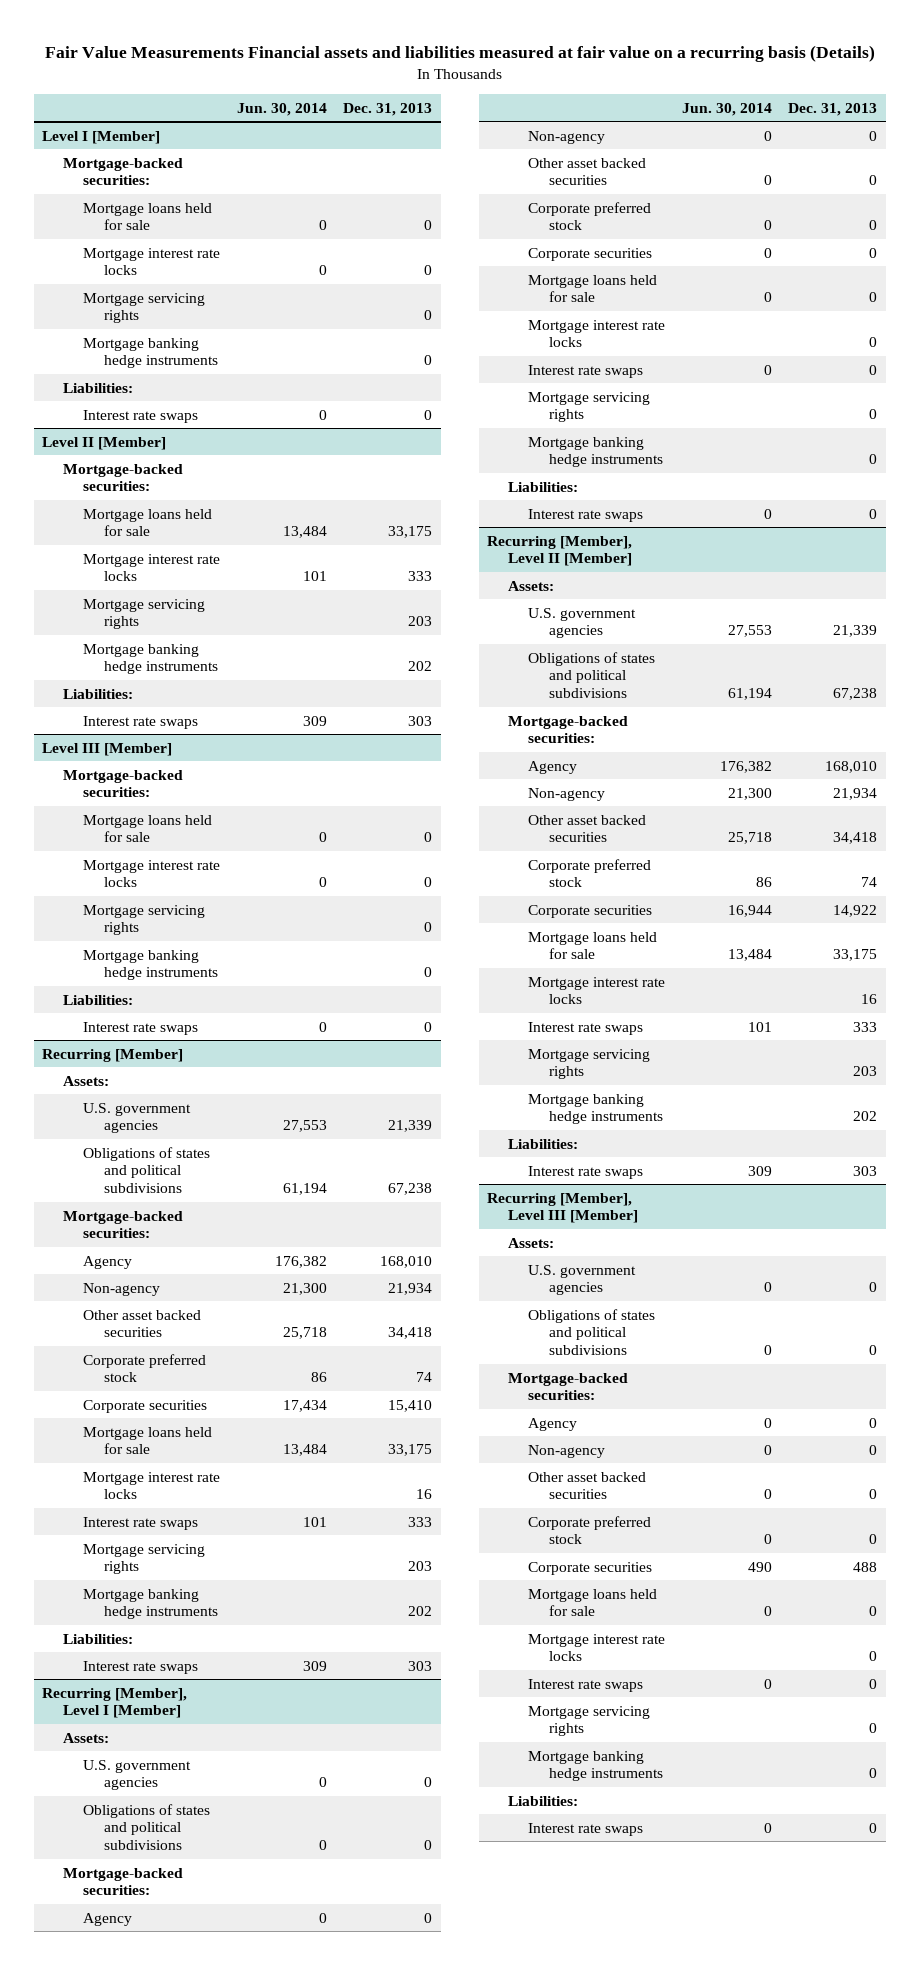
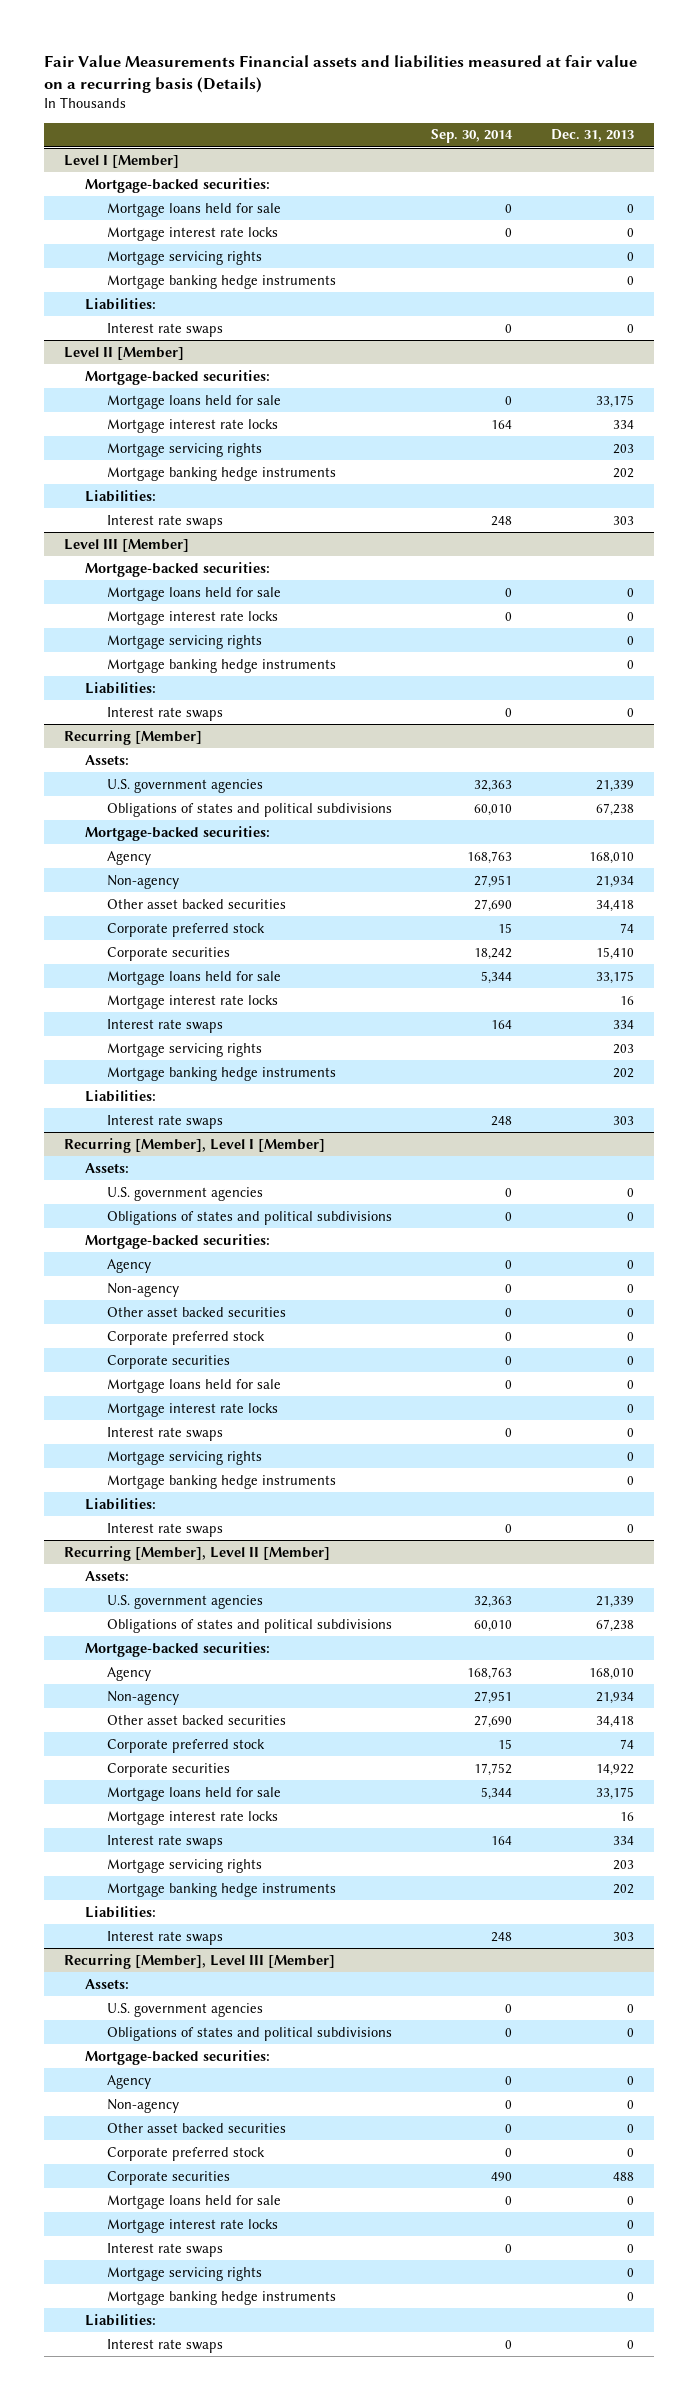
[236,102,327,116] Jun. 30, 2014 -> none
none -> [431,129,514,144] Sep. 30, 2014
[408,571,433,582] 333 -> [613,419,635,429] 334
[408,1516,433,1527] 333 -> [613,1019,635,1029] 334
[853,1021,878,1032] 333 -> [613,1835,635,1845] 334

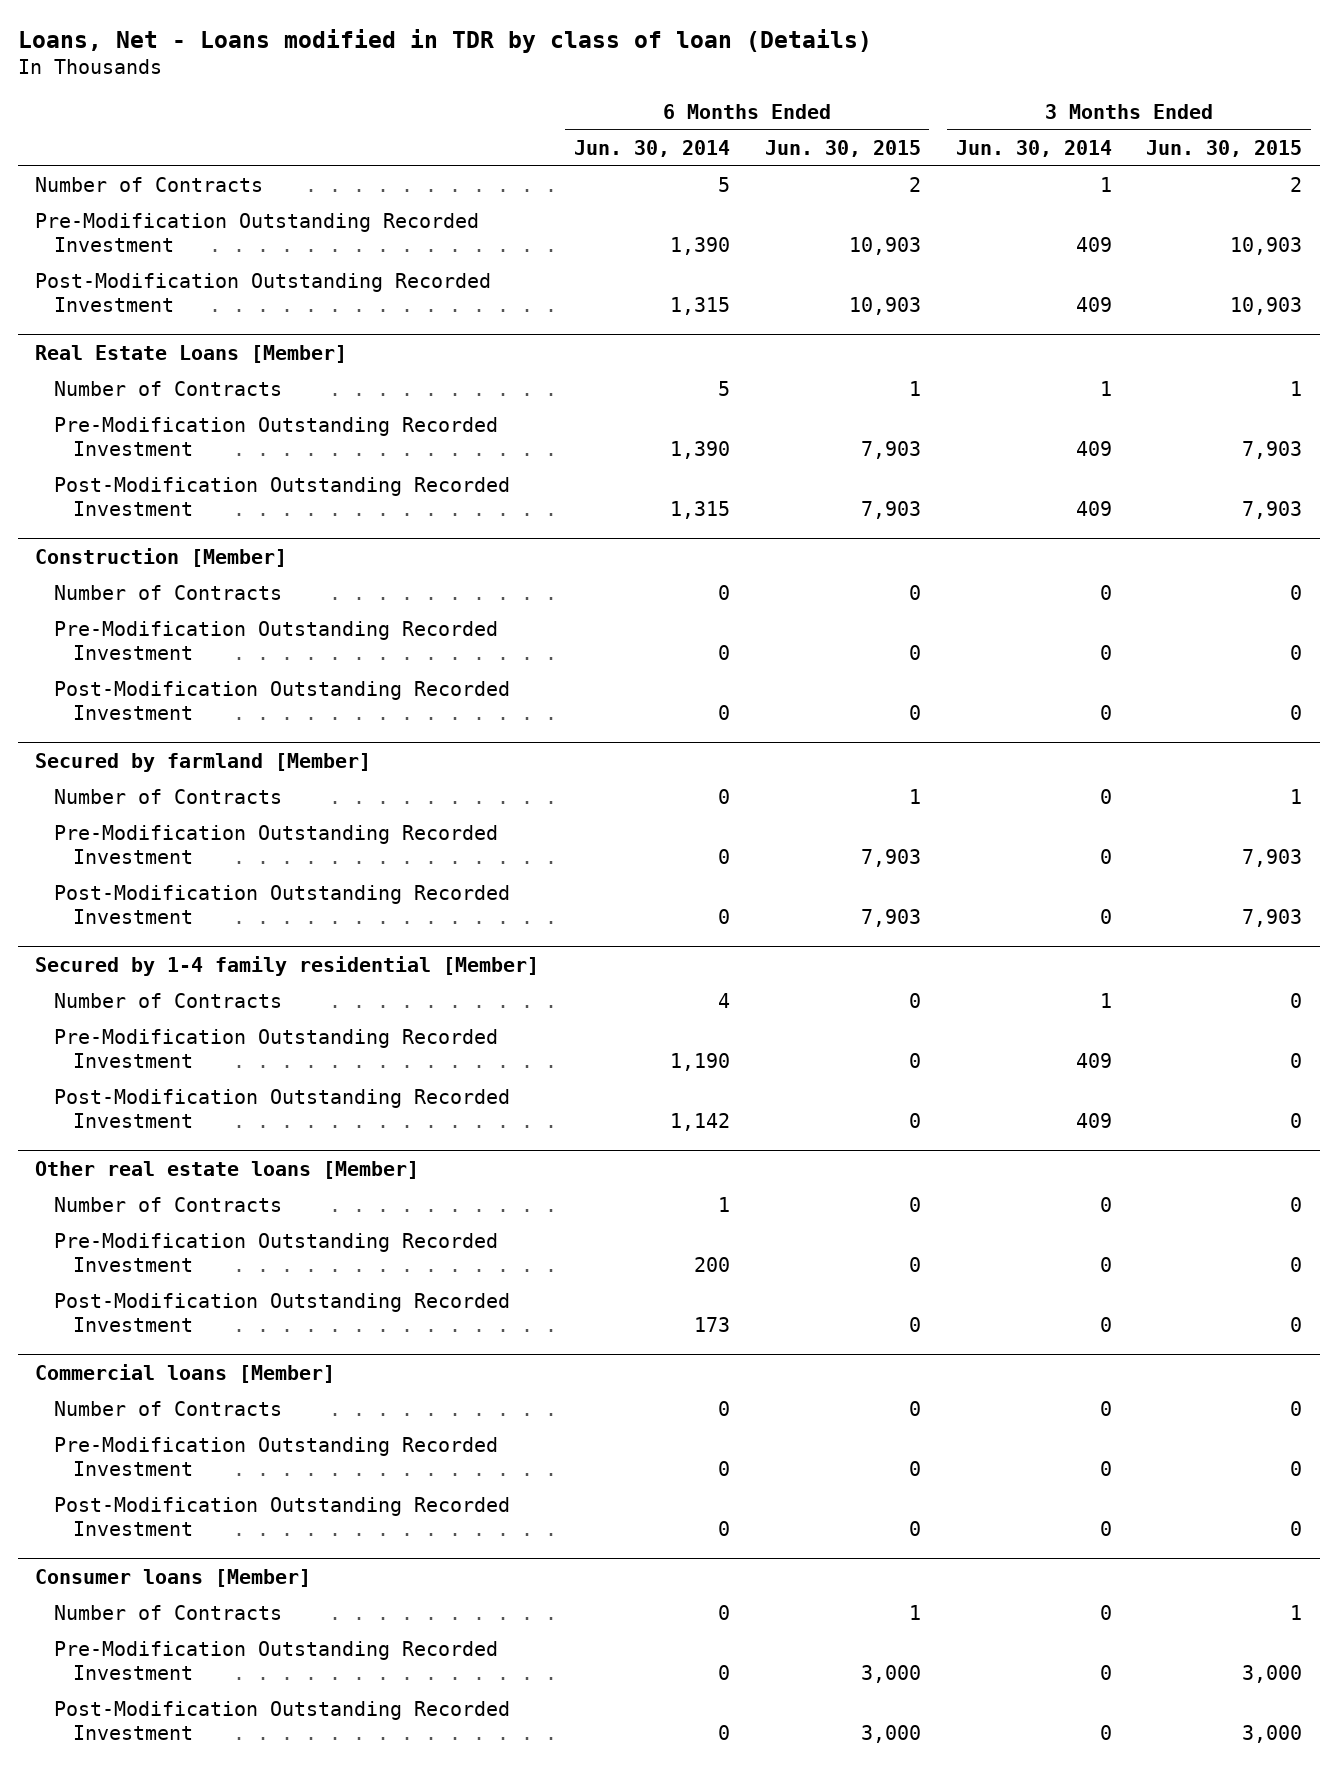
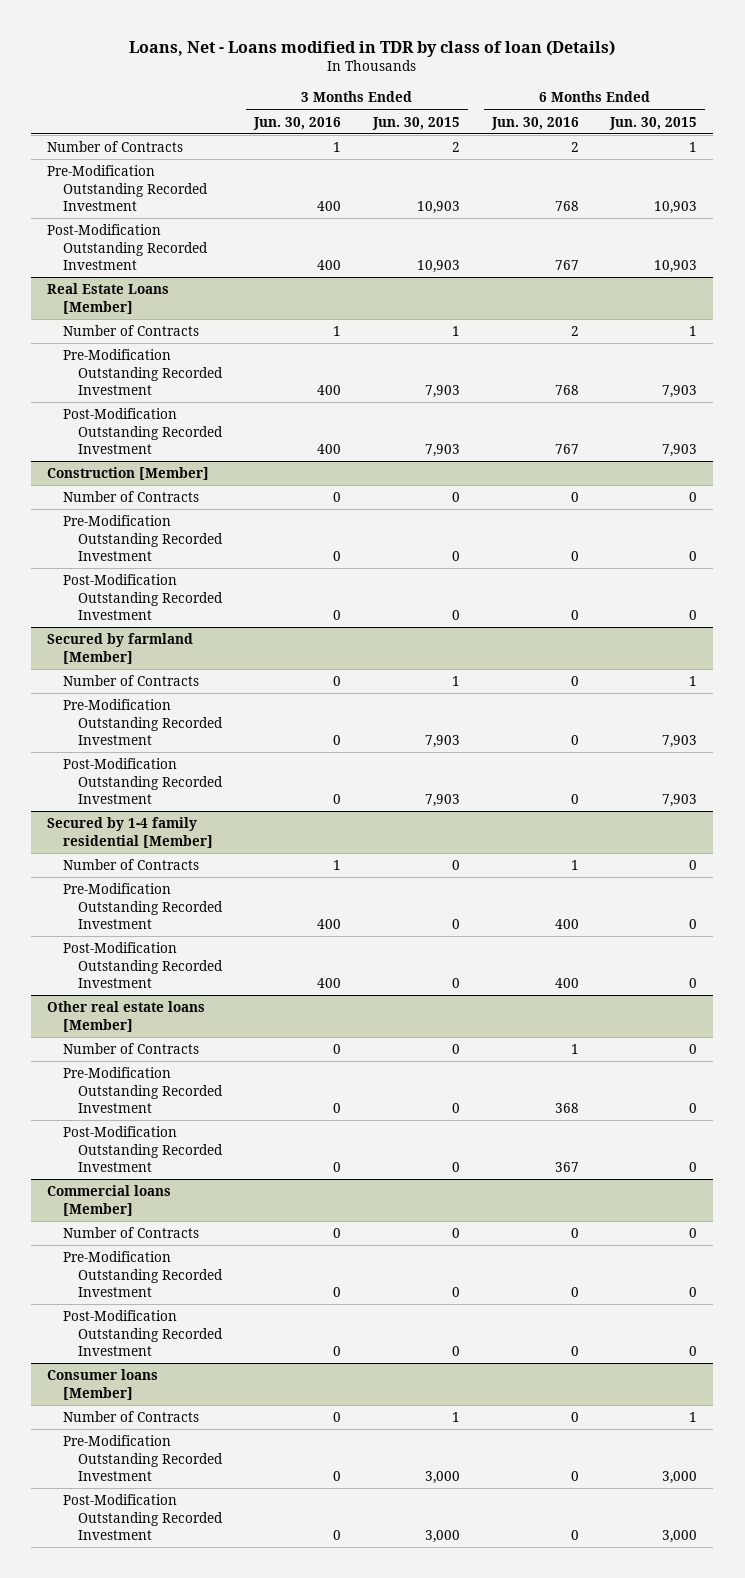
[573,139,730,157] Jun. 30, 2014 -> none
[955,139,1112,157] Jun. 30, 2014 -> none
none -> [252,116,341,130] Jun. 30, 2016
none -> [490,116,579,130] Jun. 30, 2016
[908,177,921,193] 2 -> [689,142,698,153] 1

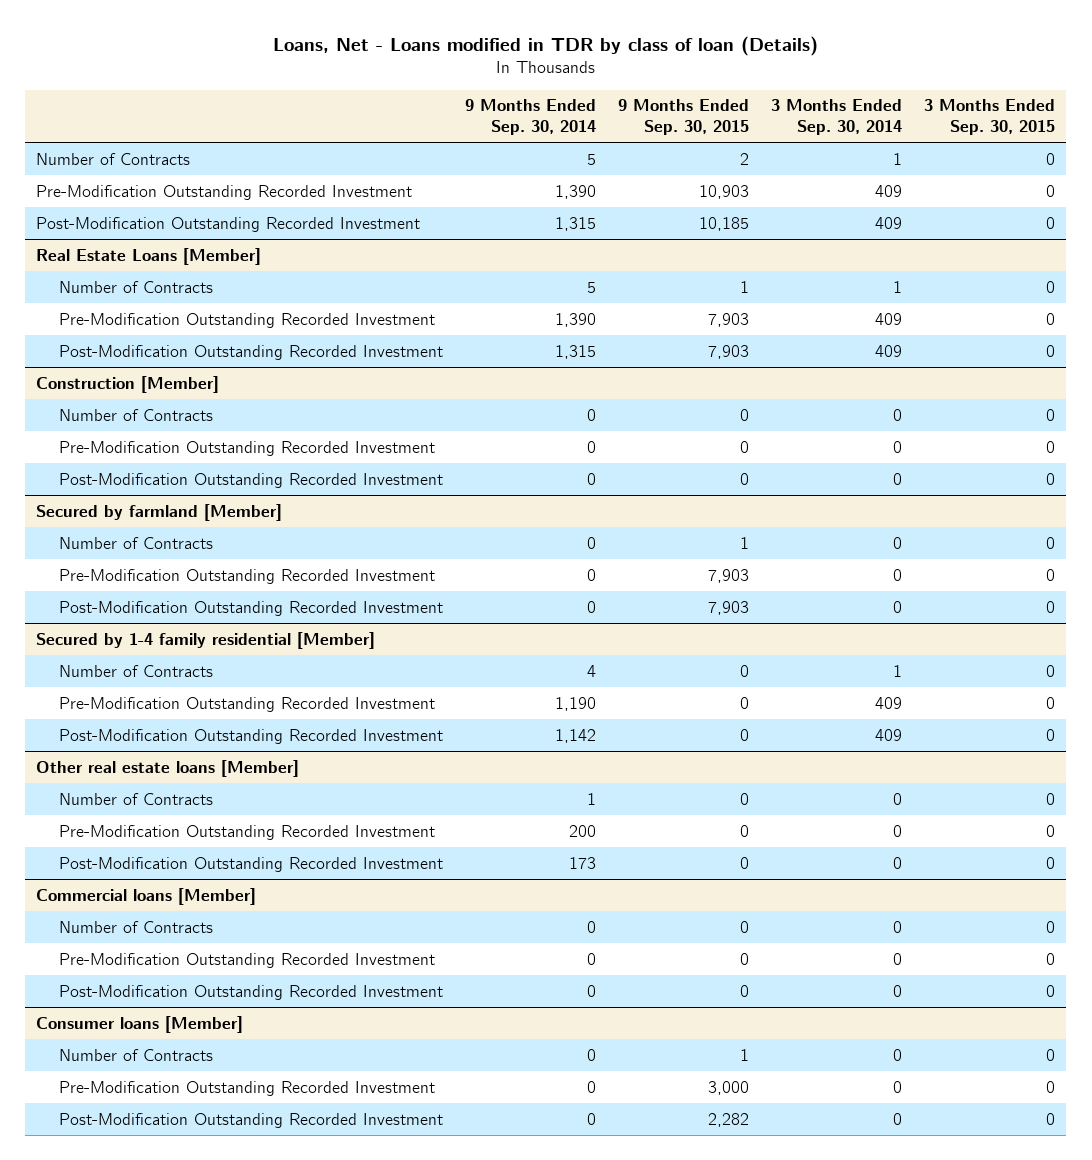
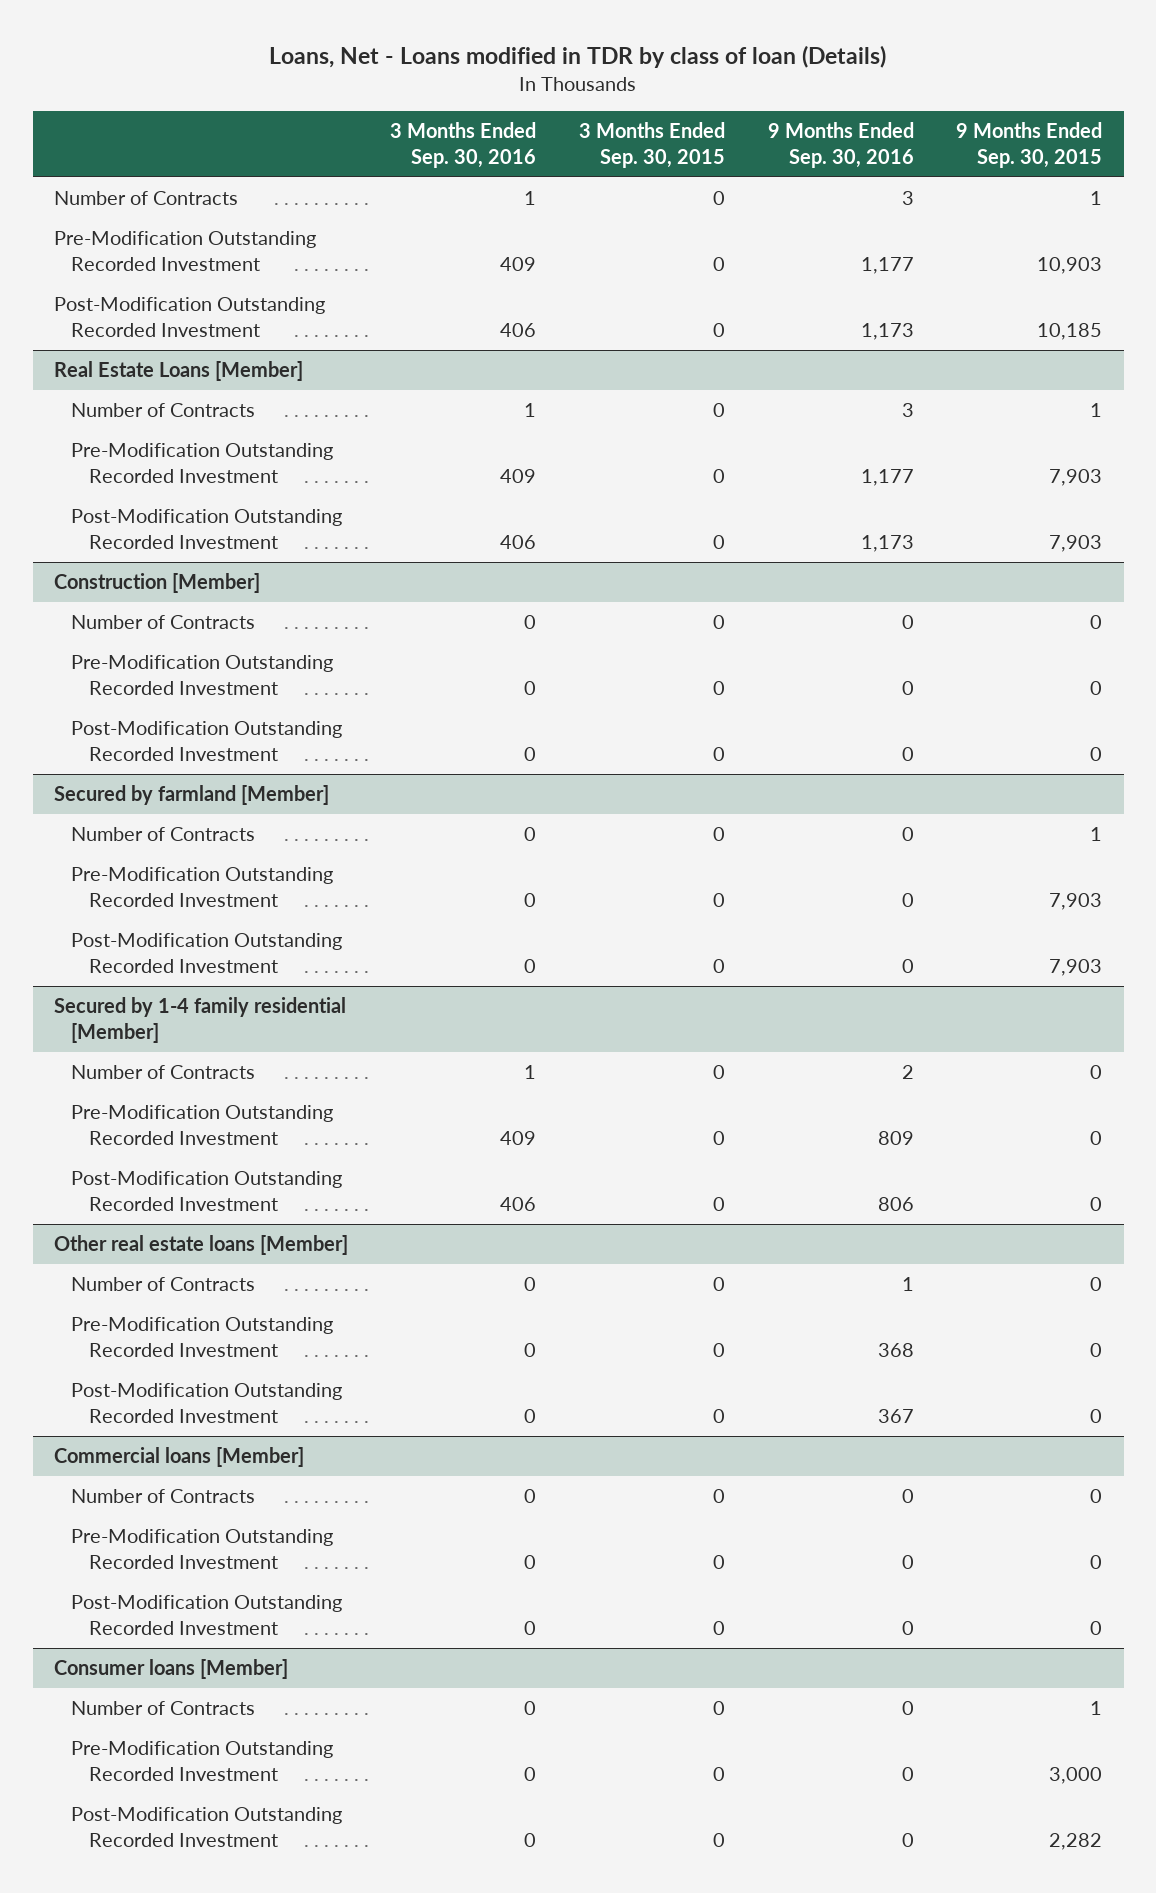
[464,99,596,135] 9 Months Ended Sep. 30, 2014 -> none
[771,99,903,135] 3 Months Ended Sep. 30, 2014 -> none
none -> [390,122,537,168] 3 Months Ended Sep. 30, 2016
none -> [767,122,914,168] 9 Months Ended Sep. 30, 2016
[740,152,750,165] 2 -> [1090,191,1103,206] 1

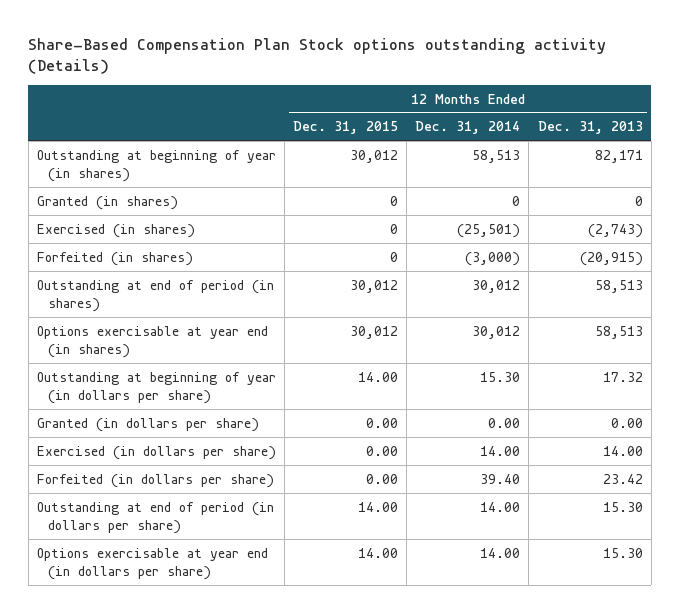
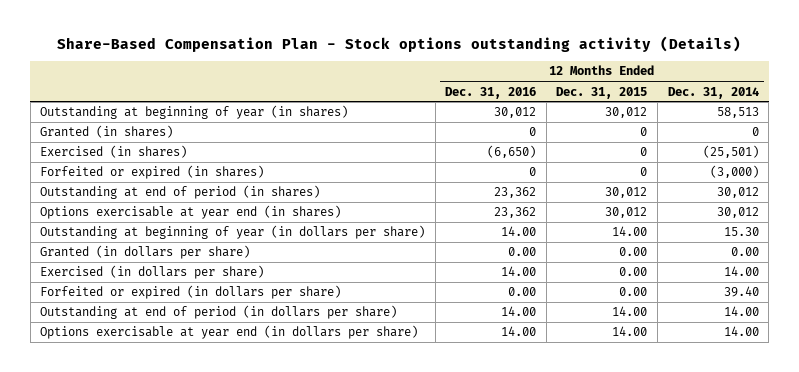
[28,37,607,75] Share-Based Compensation Plan Stock options outstanding activity (Details) -> [57,35,742,52] Share-Based Compensation Plan - Stock options outstanding activity (Details)
[537,121,643,135] Dec. 31, 2013 -> none
none -> [445,86,537,99] Dec. 31, 2016
[36,251,193,266] Forfeited (in shares) -> [40,165,265,180] Forfeited or expired (in shares)
[36,473,274,488] Forfeited (in dollars per share) -> [40,285,342,300] Forfeited or expired (in dollars per share)

